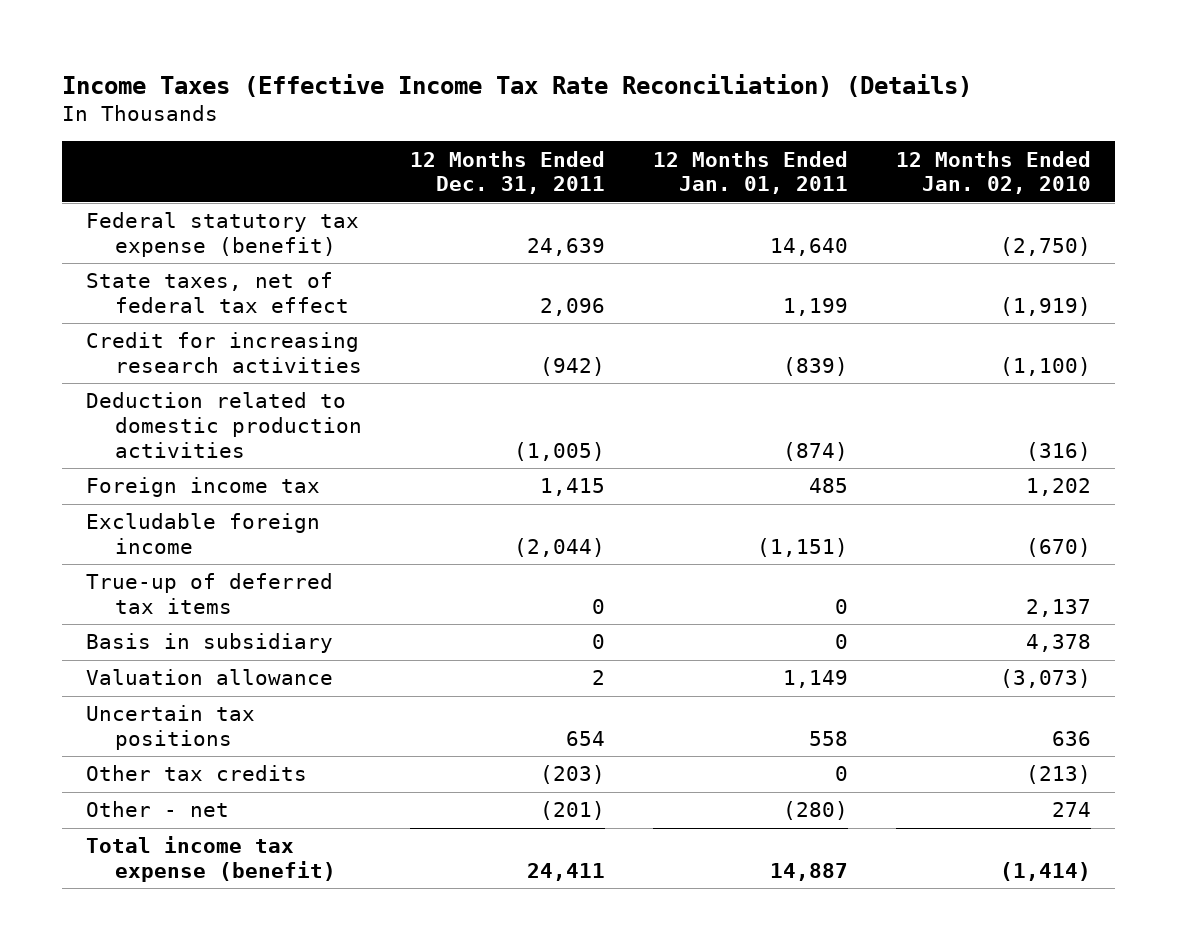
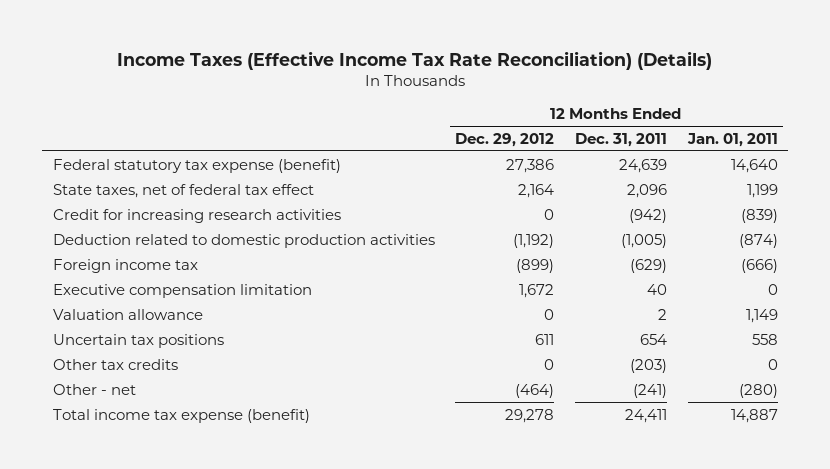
[895,150,1091,195] 12 Months Ended Jan. 02, 2010 -> none
none -> [455,132,555,147] Dec. 29, 2012
[85,513,320,555] Excludable foreign income -> none
[85,573,333,615] True-up of deferred tax items -> none
[85,633,333,654] Basis in subsidiary -> none
[540,478,606,497] 1,415 -> [629,258,667,273] (629)
[809,478,849,494] 485 -> [740,258,778,273] (666)
none -> [52,283,312,298] Executive compensation limitation
[540,801,606,821] (201) -> [632,383,667,398] (241)

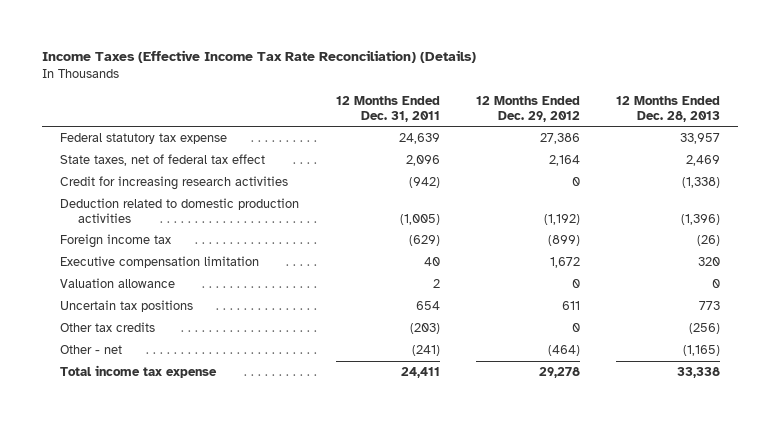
[686,132,778,147] Jan. 01, 2011 -> none
none -> [616,96,721,122] 12 Months Ended Dec. 28, 2013
[52,158,341,173] Federal statutory tax expense (benefit) -> [60,133,228,145] Federal statutory tax expense
[52,408,310,423] Total income tax expense (benefit) -> [60,365,218,379] Total income tax expense

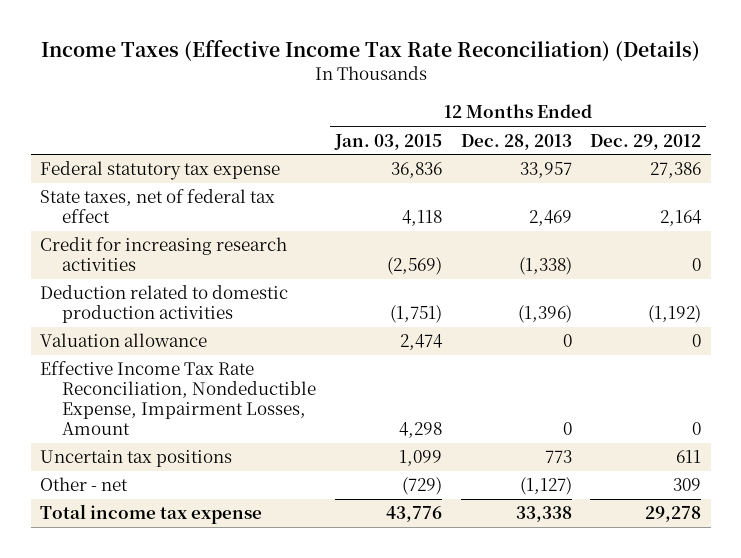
[335,96,440,122] 12 Months Ended Dec. 31, 2011 -> none
none -> [333,133,442,150] Jan. 03, 2015
[60,234,172,249] Foreign income tax -> none
[60,256,260,269] Executive compensation limitation -> none
none -> [39,361,317,435] Effective Income Tax Rate Reconciliation, Nondeductible Expense, Impairment Losses, Amount
[60,322,156,333] Other tax credits -> none
[547,345,580,357] (464) -> [673,478,702,492] 309
[683,345,721,357] (1,165) -> [519,477,572,496] (1,127)

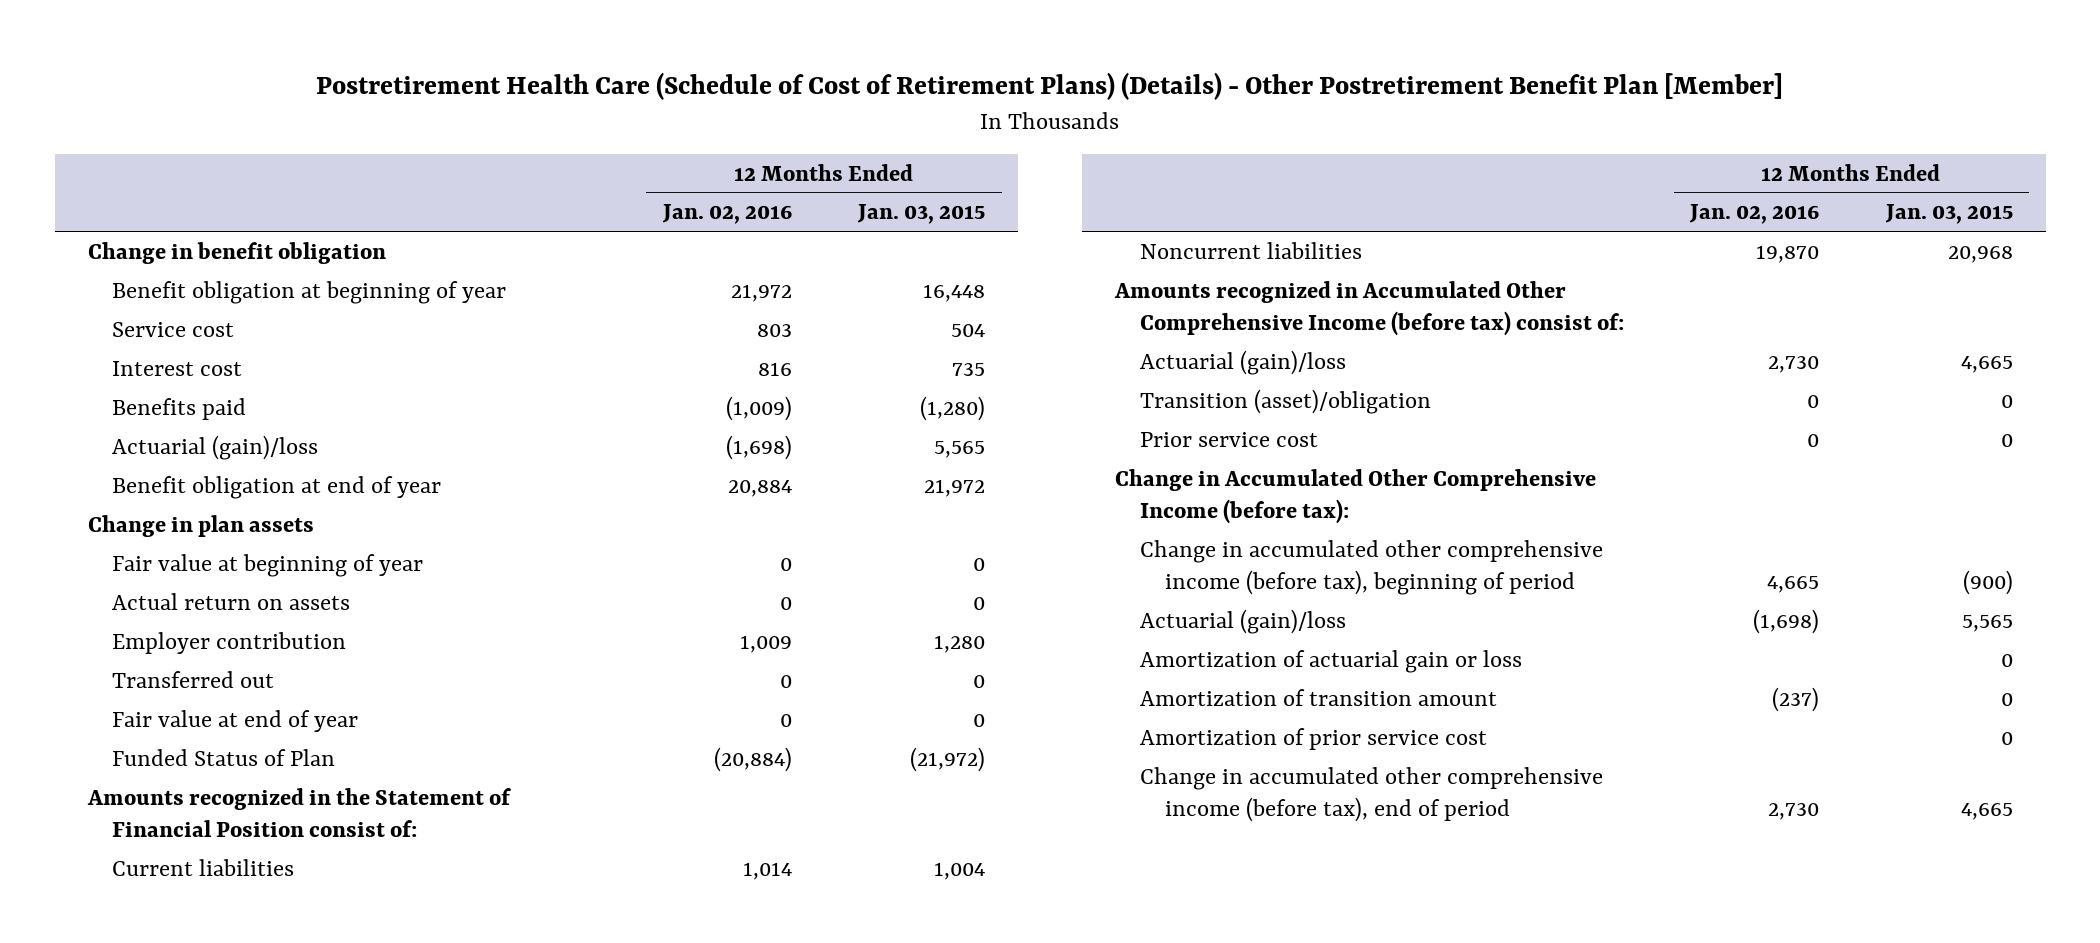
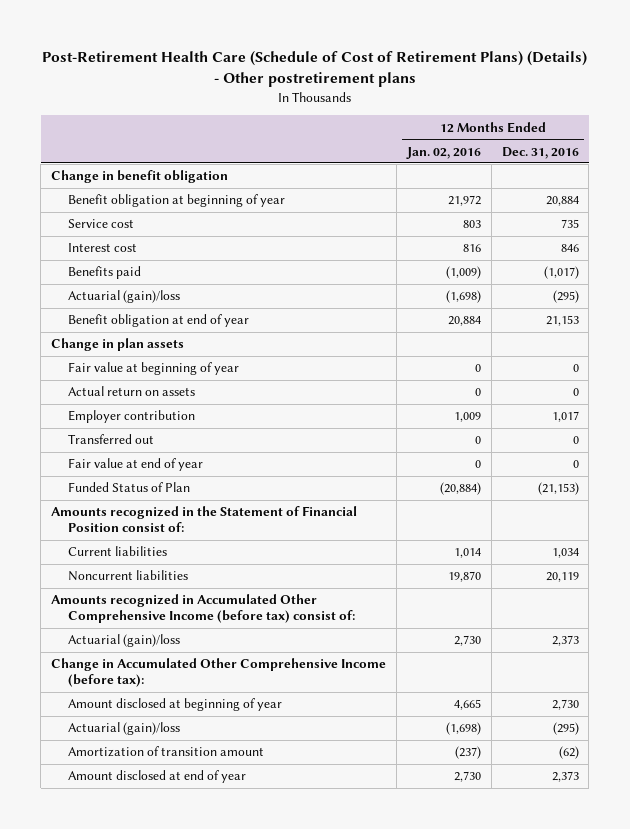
[316,72,1784,101] Postretirement Health Care (Schedule of Cost of Retirement Plans) (Details) - Other Postretirement Benefit Plan [Member] -> [41,51,587,88] Post-Retirement Health Care (Schedule of Cost of Retirement Plans) (Details) - Other postretirement plans
[857,204,986,225] Jan. 03, 2015 -> none
none -> [501,146,579,159] Dec. 31, 2016
[1139,388,1431,414] Transition (asset)/obligation -> none
[1139,431,1318,447] Prior service cost -> none
[1139,539,1603,595] Change in accumulated other comprehensive income (before tax), beginning of period -> [67,698,282,712] Amount disclosed at beginning of year
[1139,649,1522,673] Amortization of actuarial gain or loss -> none
[1139,727,1487,750] Amortization of prior service cost -> none
[1139,766,1603,822] Change in accumulated other comprehensive income (before tax), end of period -> [67,770,246,784] Amount disclosed at end of year

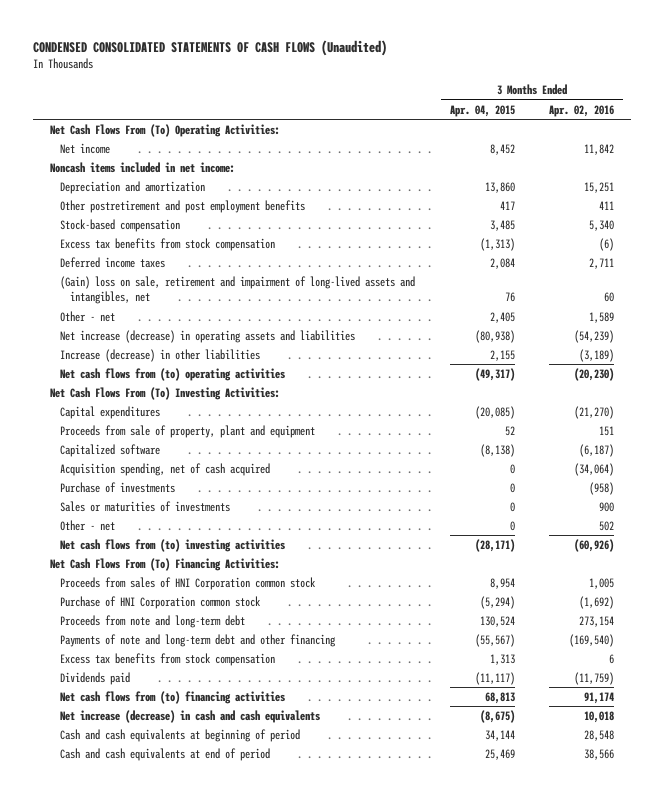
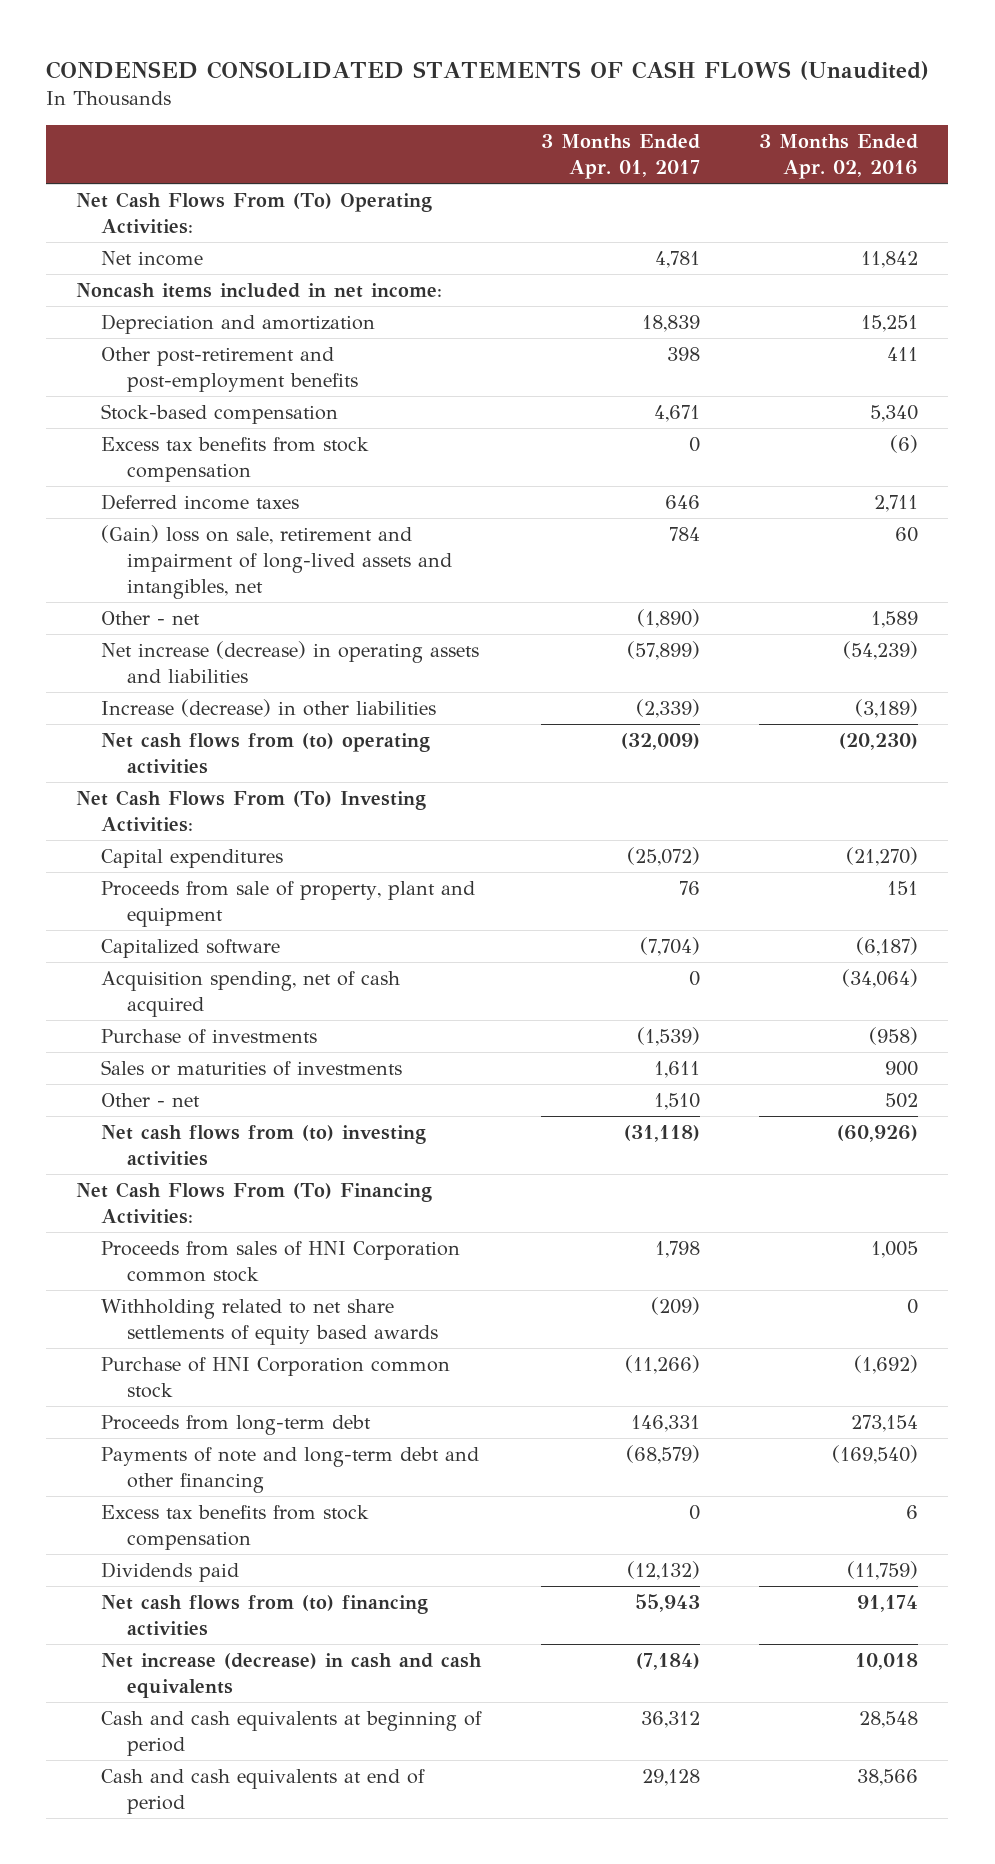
[449,104,515,117] Apr. 04, 2015 -> none
none -> [540,134,700,179] 3 Months Ended Apr. 01, 2017
[60,200,306,214] Other postretirement and post employment benefits -> [101,347,358,392] Other post-retirement and post-employment benefits
none -> [101,1299,438,1345] Withholding related to net share settlements of equity based awards
[60,615,246,629] Proceeds from note and long-term debt -> [101,1415,372,1436] Proceeds from long-term debt

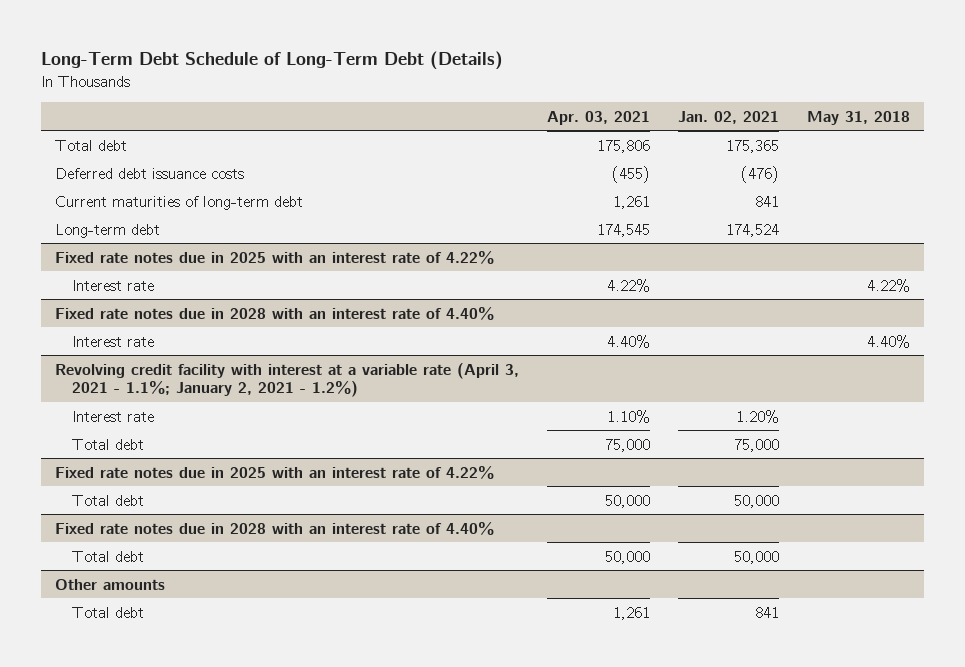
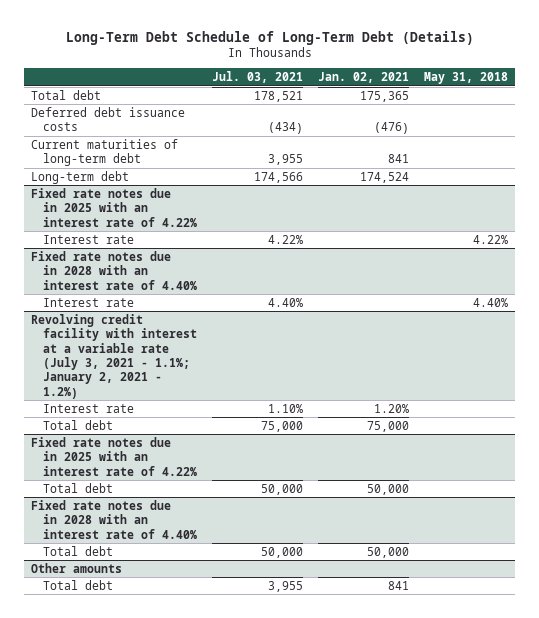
[546,110,650,125] Apr. 03, 2021 -> none
none -> [211,71,303,84] Jul. 03, 2021
[54,362,519,398] Revolving credit facility with interest at a variable rate (April 3, 2021 - 1.1%; January 2, 2021 - 1.2%) -> [31,313,198,399] Revolving credit facility with interest at a variable rate (July 3, 2021 - 1.1%; January 2, 2021 - 1.2%)

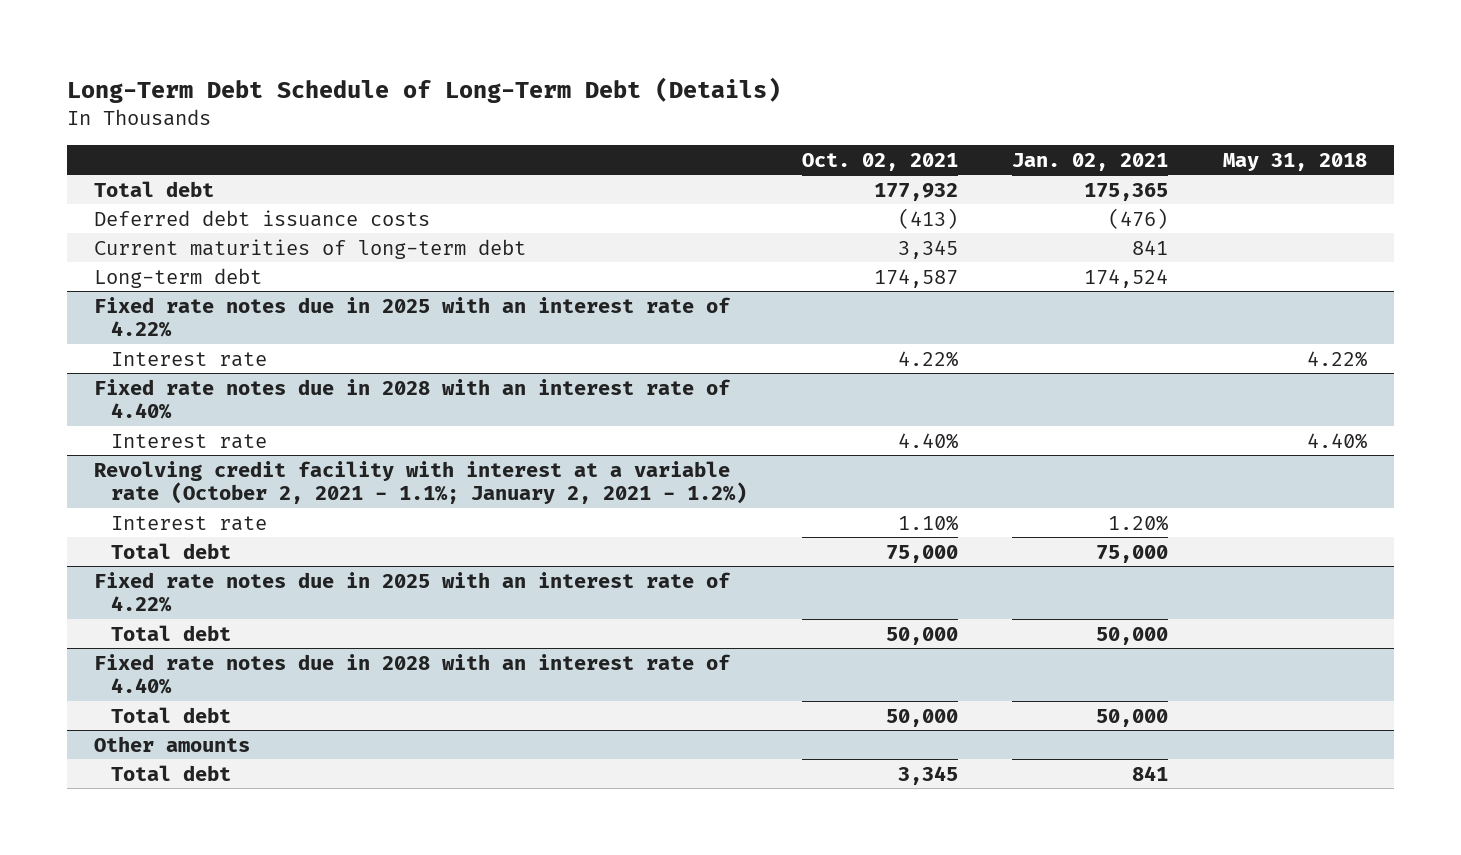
[211,71,303,84] Jul. 03, 2021 -> none
none -> [801,152,958,171] Oct. 02, 2021
[31,313,198,399] Revolving credit facility with interest at a variable rate (July 3, 2021 - 1.1%; January 2, 2021 - 1.2%) -> [93,460,748,505] Revolving credit facility with interest at a variable rate (October 2, 2021 - 1.1%; January 2, 2021 - 1.2%)

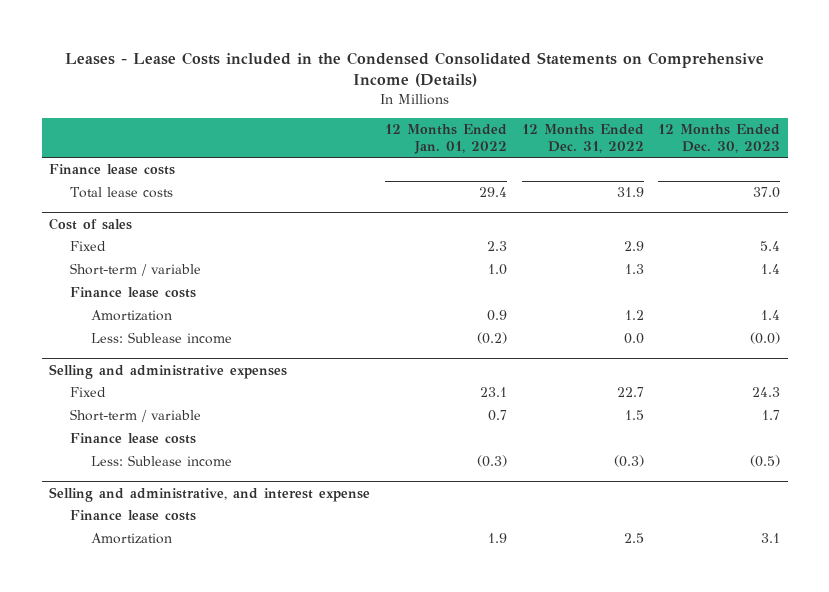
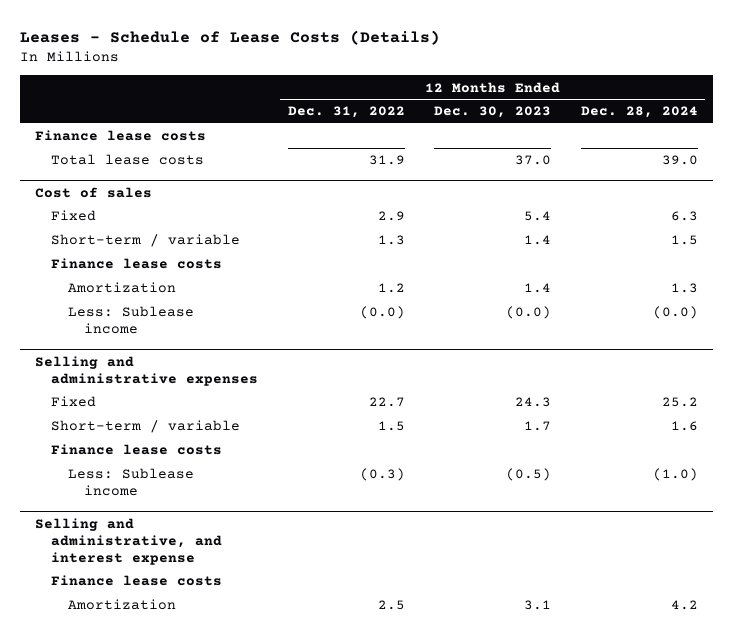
[64,51,764,88] Leases - Lease Costs included in the Condensed Consolidated Statements on Comprehensive Income (Details) -> [19,29,440,45] Leases - Schedule of Lease Costs (Details)
[384,124,507,154] 12 Months Ended Jan. 01, 2022 -> none
none -> [580,106,698,119] Dec. 28, 2024
[623,333,644,345] 0.0 -> [359,306,405,320] (0.0)

